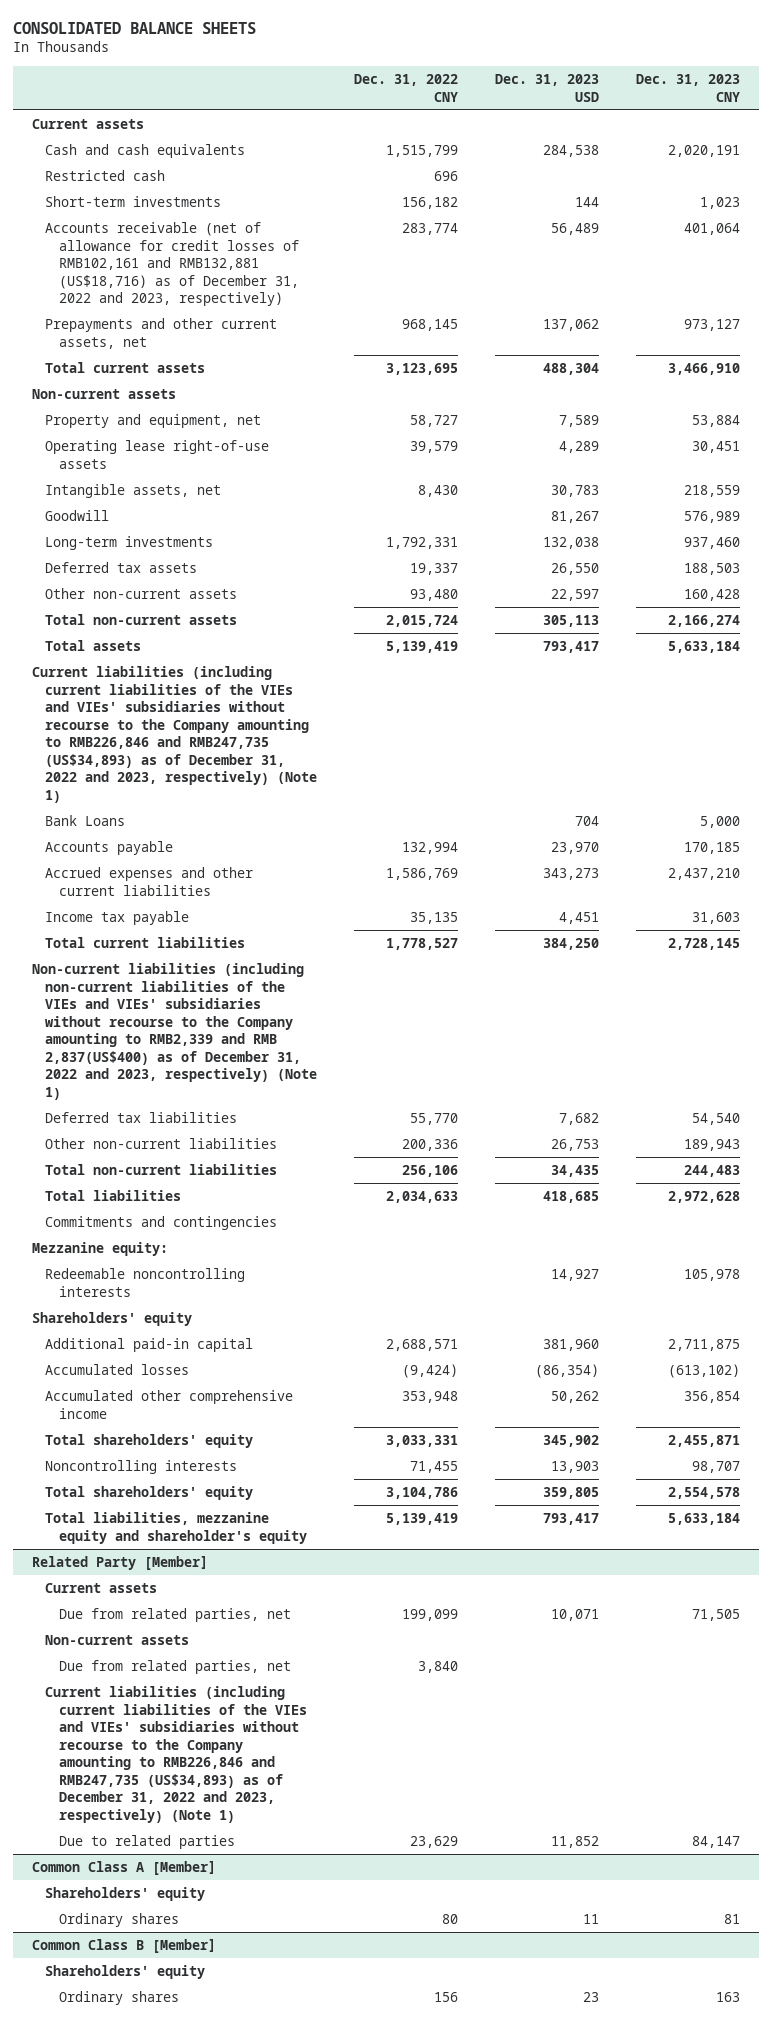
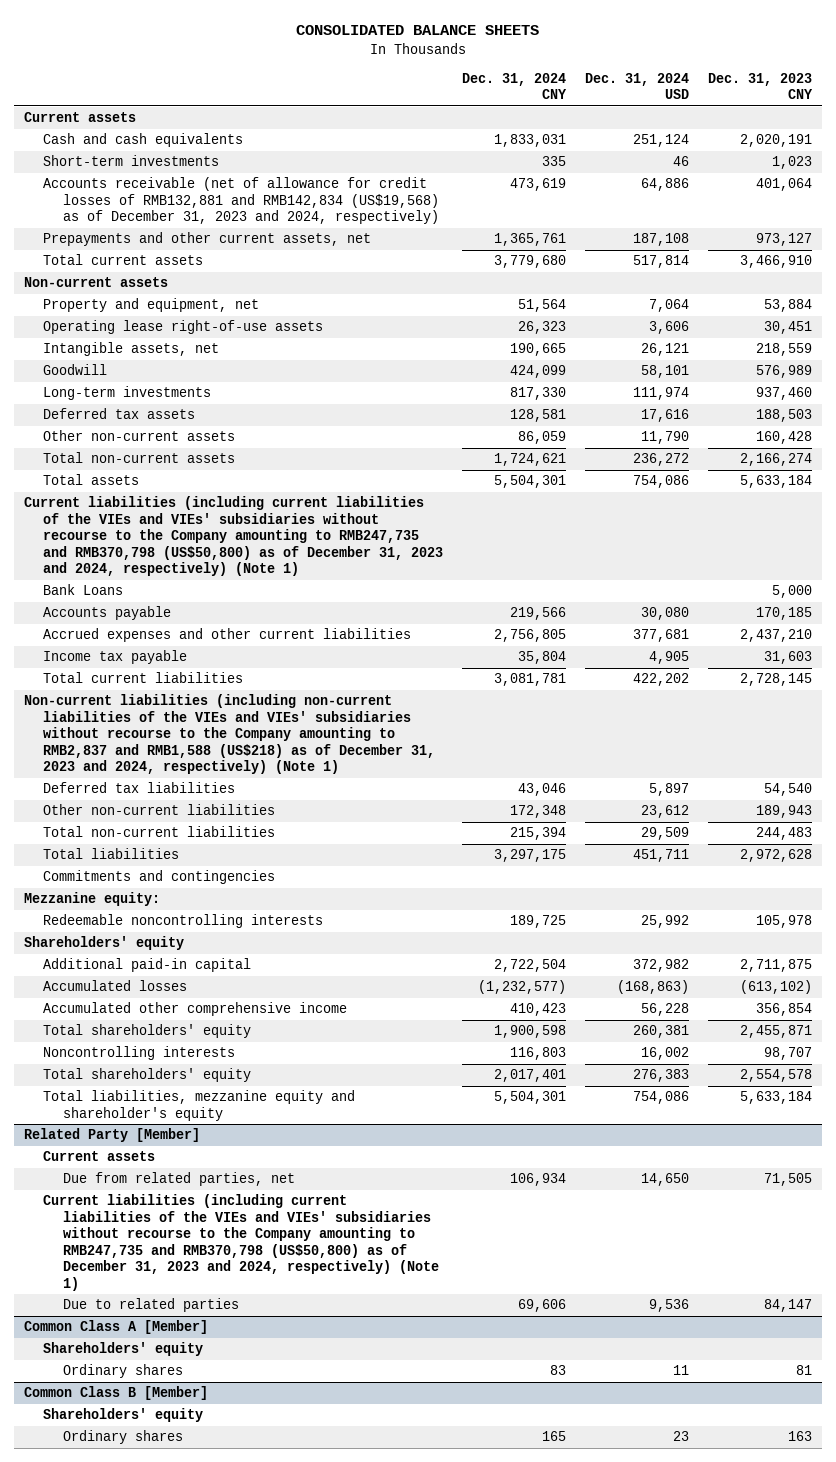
[354,74,459,102] Dec. 31, 2022 CNY -> none
[495,74,600,102] Dec. 31, 2023 USD -> none
none -> [462,72,568,100] Dec. 31, 2024 CNY
none -> [585,72,690,100] Dec. 31, 2024 USD
[45,169,166,181] Restricted cash -> none
[45,221,299,307] Accounts receivable (net of allowance for credit losses of RMB102,161 and RMB132,881 (US$18,716) as of December 31, 2022 and 2023, respectively) -> [43,177,439,225] Accounts receivable (net of allowance for credit losses of RMB132,881 and RMB142,834 (US$19,568) as of December 31, 2023 and 2024, respectively)
[31,665,318,803] Current liabilities (including current liabilities of the VIEs and VIEs' subsidiaries without recourse to the Company amounting to RMB226,846 and RMB247,735 (US$34,893) as of December 31, 2022 and 2023, respectively) (Note 1) -> [23,496,444,577] Current liabilities (including current liabilities of the VIEs and VIEs' subsidiaries without recourse to the Company amounting to RMB247,735 and RMB370,798 (US$50,800) as of December 31, 2023 and 2024, respectively) (Note 1)
[31,962,318,1100] Non-current liabilities (including non-current liabilities of the VIEs and VIEs' subsidiaries without recourse to the Company amounting to RMB2,339 and RMB 2,837(US$400) as of December 31, 2022 and 2023, respectively) (Note 1) -> [23,694,436,775] Non-current liabilities (including non-current liabilities of the VIEs and VIEs' subsidiaries without recourse to the Company amounting to RMB2,837 and RMB1,588 (US$218) as of December 31, 2023 and 2024, respectively) (Note 1)
[45,1634,190,1645] Non-current assets -> none
[58,1659,291,1674] Due from related parties, net -> none
[45,1685,307,1823] Current liabilities (including current liabilities of the VIEs and VIEs' subsidiaries without recourse to the Company amounting to RMB226,846 and RMB247,735 (US$34,893) as of December 31, 2022 and 2023, respectively) (Note 1) -> [43,1194,439,1292] Current liabilities (including current liabilities of the VIEs and VIEs' subsidiaries without recourse to the Company amounting to RMB247,735 and RMB370,798 (US$50,800) as of December 31, 2023 and 2024, respectively) (Note 1)

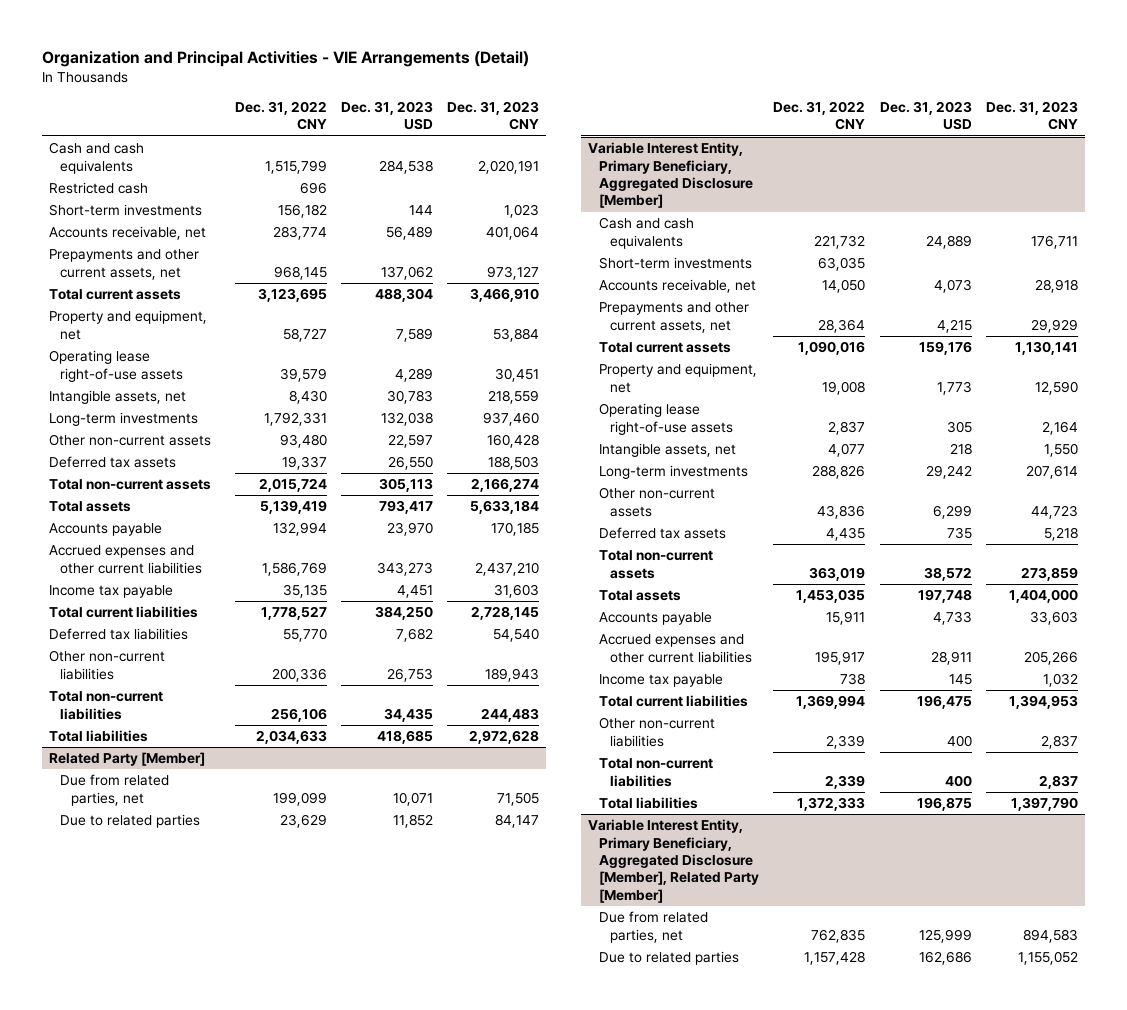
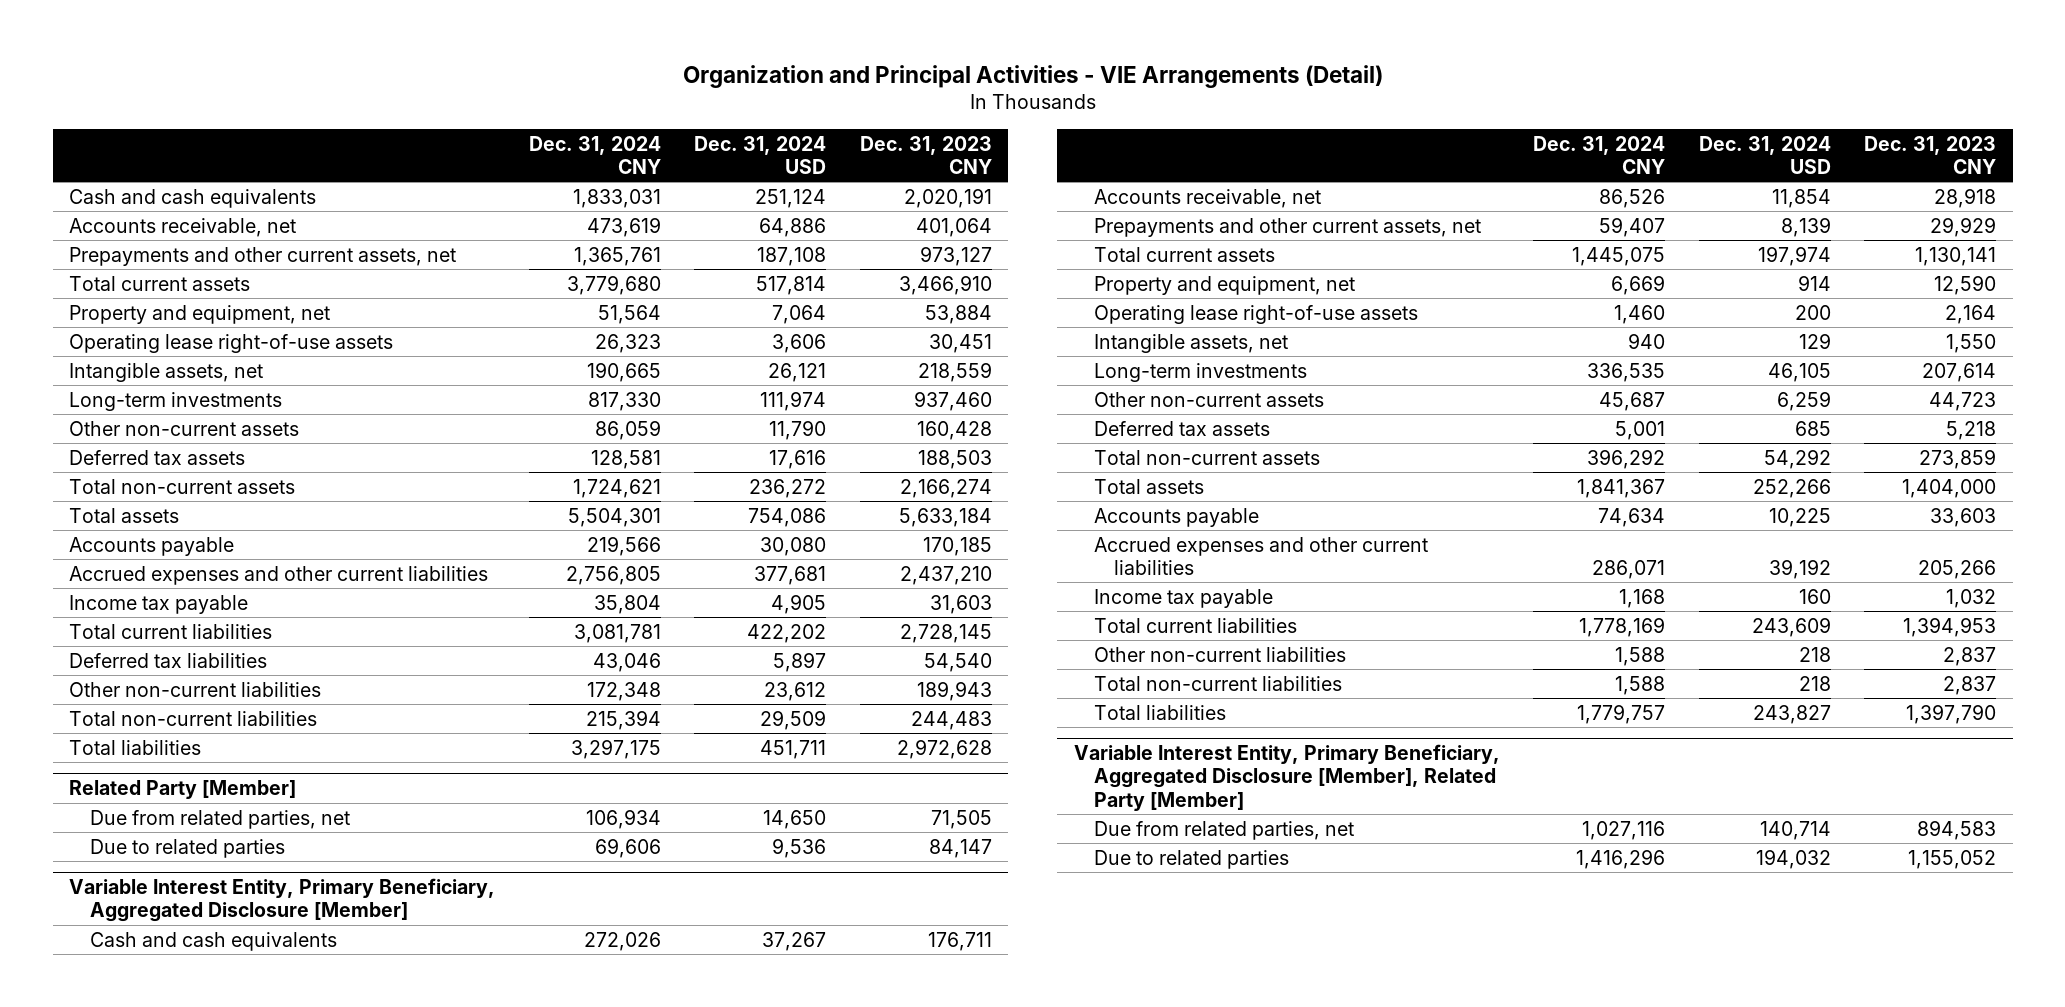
[234,100,327,131] Dec. 31, 2022 CNY -> none
[340,100,433,131] Dec. 31, 2023 USD -> none
none -> [528,135,661,174] Dec. 31, 2024 CNY
none -> [694,135,827,174] Dec. 31, 2024 USD
[49,182,149,195] Restricted cash -> none
[49,204,203,217] Short-term investments -> none
[599,257,753,270] Short-term investments -> none

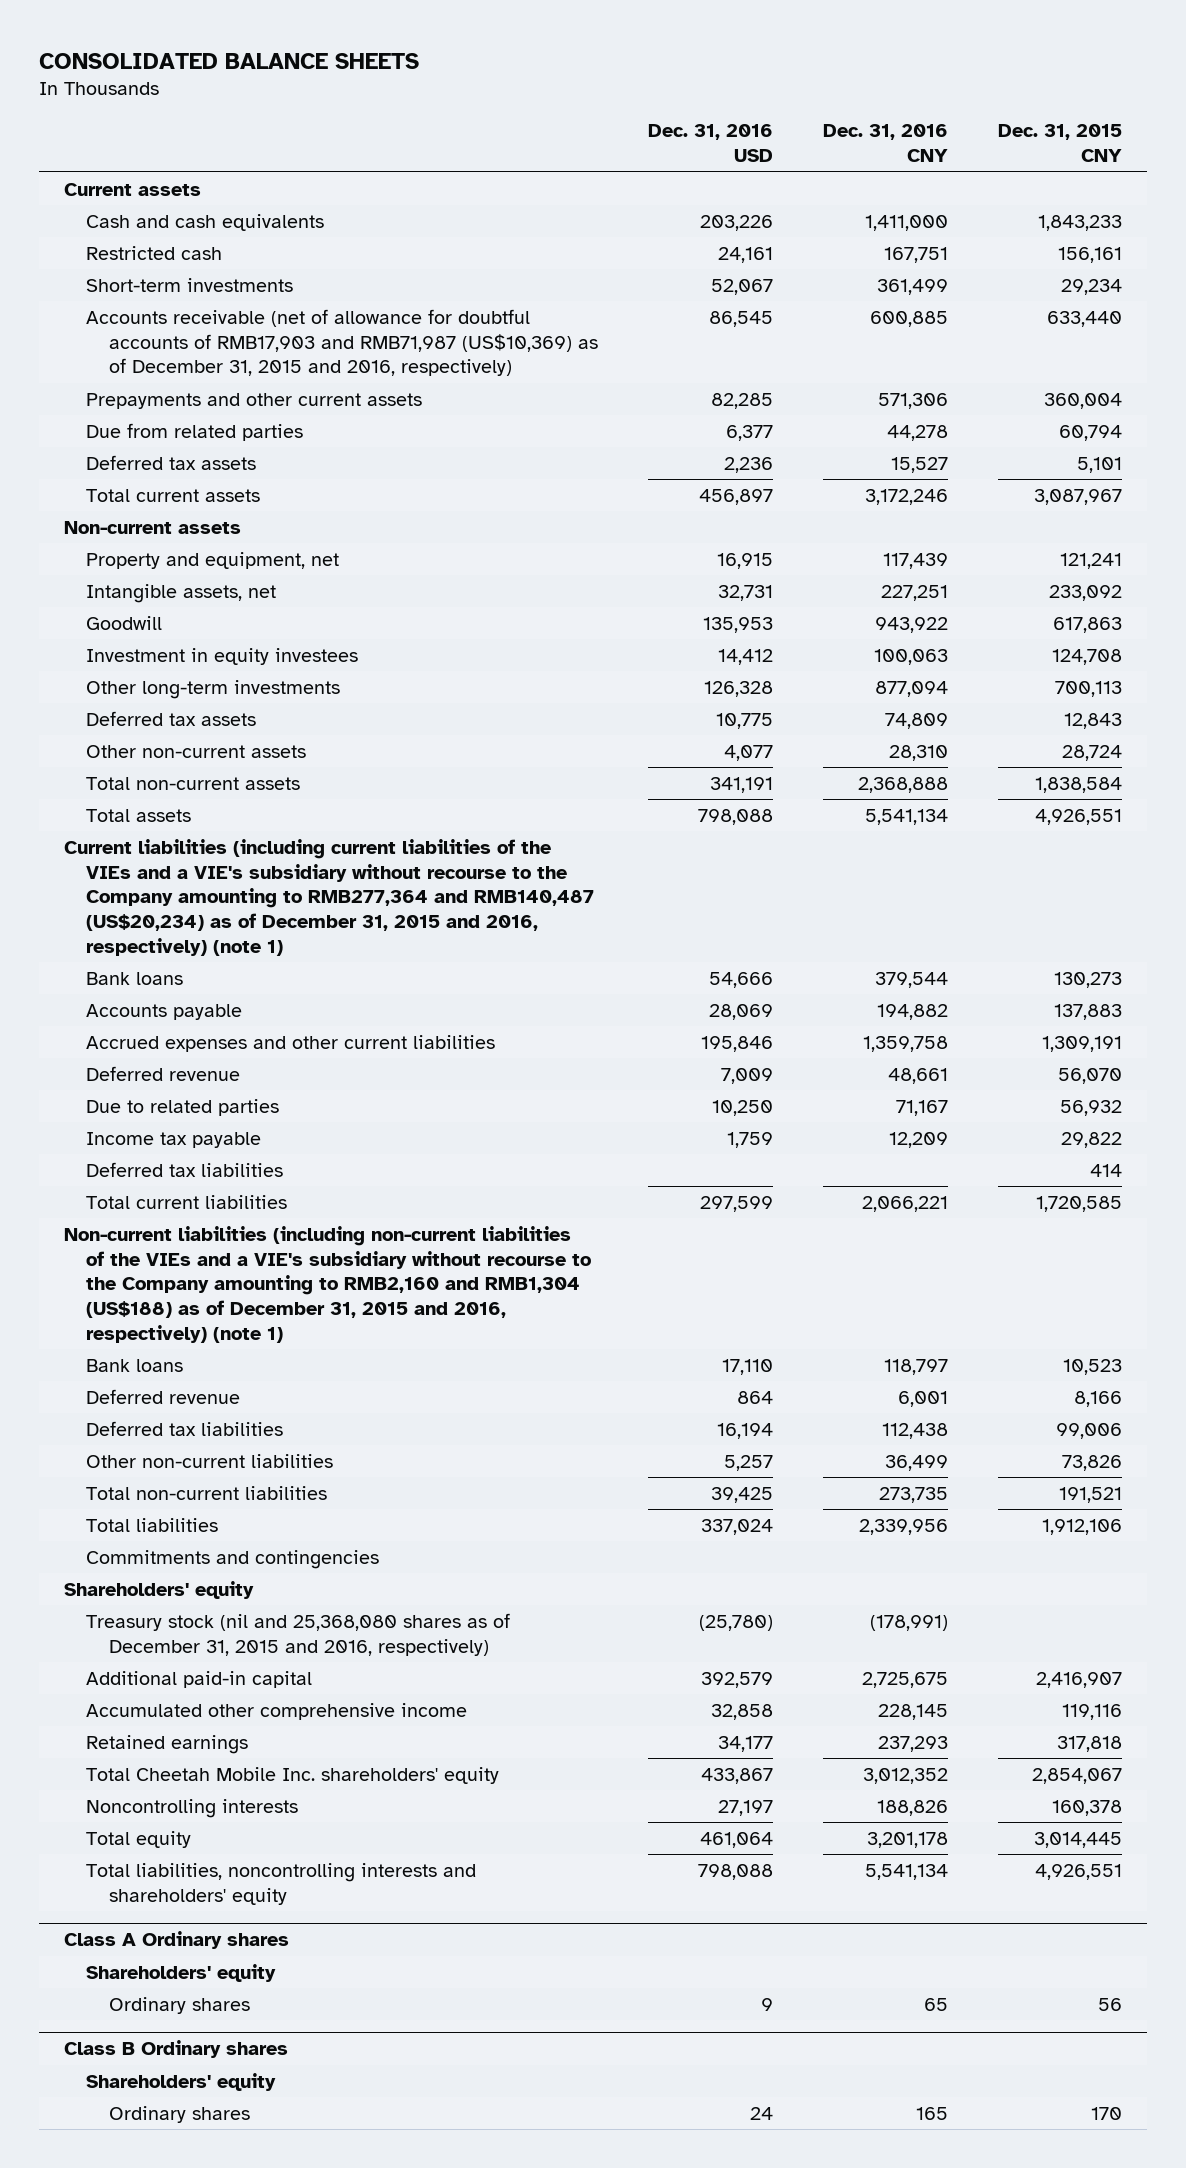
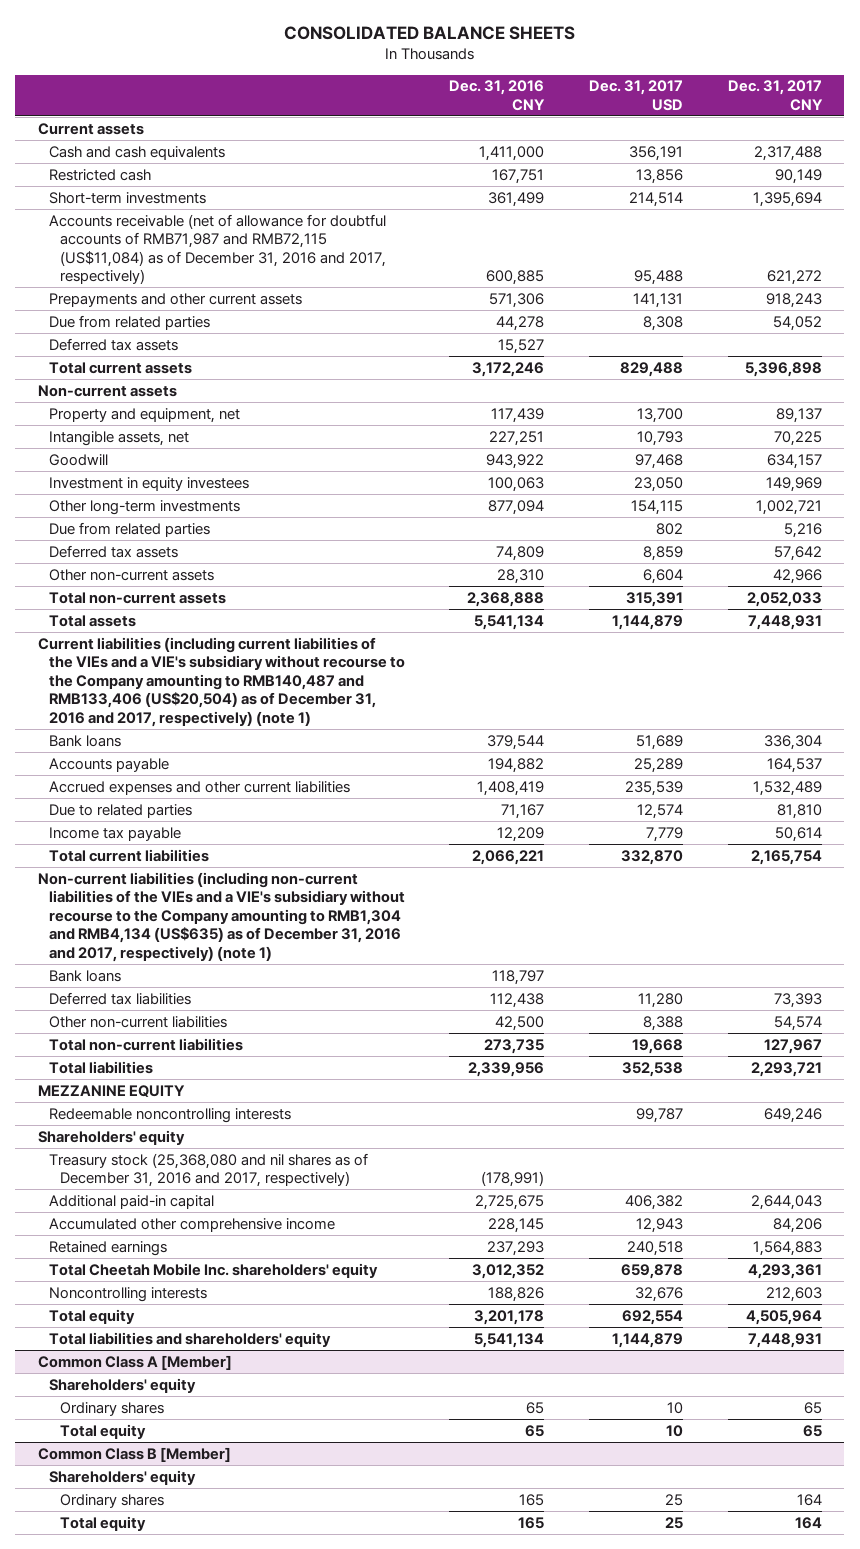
[647,124,773,163] Dec. 31, 2016 USD -> none
[998,124,1123,163] Dec. 31, 2015 CNY -> none
none -> [589,80,684,111] Dec. 31, 2017 USD
none -> [727,80,823,111] Dec. 31, 2017 CNY
[86,308,598,377] Accounts receivable (net of allowance for doubtful accounts of RMB17,903 and RMB71,987 (US$10,369) as of December 31, 2015 and 2016, respectively) -> [48,213,386,285] Accounts receivable (net of allowance for doubtful accounts of RMB71,987 and RMB72,115 (US$11,084) as of December 31, 2016 and 2017, respectively)
none -> [48,521,210,537] Due from related parties
[63,838,595,956] Current liabilities (including current liabilities of the VIEs and a VIE's subsidiary without recourse to the Company amounting to RMB277,364 and RMB140,487 (US$20,234) as of December 31, 2015 and 2016, respectively) (note 1) -> [37,636,405,727] Current liabilities (including current liabilities of the VIEs and a VIE's subsidiary without recourse to the Company amounting to RMB140,487 and RMB133,406 (US$20,504) as of December 31, 2016 and 2017, respectively) (note 1)
[86,1065,241,1081] Deferred revenue -> none
[862,1035,948,1052] 1,359,758 -> [477,780,545,796] 1,408,419
[86,1161,284,1177] Deferred tax liabilities -> none
[63,1225,592,1343] Non-current liabilities (including non-current liabilities of the VIEs and a VIE's subsidiary without recourse to the Company amounting to RMB2,160 and RMB1,304 (US$188) as of December 31, 2015 and 2016, respectively) (note 1) -> [37,871,405,962] Non-current liabilities (including non-current liabilities of the VIEs and a VIE's subsidiary without recourse to the Company amounting to RMB1,304 and RMB4,134 (US$635) as of December 31, 2016 and 2017, respectively) (note 1)
[86,1388,241,1404] Deferred revenue -> none
[884,1454,948,1471] 36,499 -> [495,1015,545,1031] 42,500
[86,1549,380,1569] Commitments and contingencies -> none
none -> [37,1084,185,1097] MEZZANINE EQUITY
none -> [48,1107,291,1123] Redeemable noncontrolling interests
[86,1612,511,1656] Treasury stock (nil and 25,368,080 shares as of December 31, 2015 and 2016, respectively) -> [48,1152,368,1188] Treasury stock (25,368,080 and nil shares as of December 31, 2016 and 2017, respectively)
[86,1862,477,1905] Total liabilities, noncontrolling interests and shareholders' equity -> [48,1331,331,1347] Total liabilities and shareholders' equity
[63,1931,289,1950] Class A Ordinary shares -> [37,1354,232,1370] Common Class A [Member]
none -> [59,1423,146,1439] Total equity
[63,2040,288,2059] Class B Ordinary shares -> [37,1446,231,1462] Common Class B [Member]
none -> [59,1515,146,1531] Total equity

